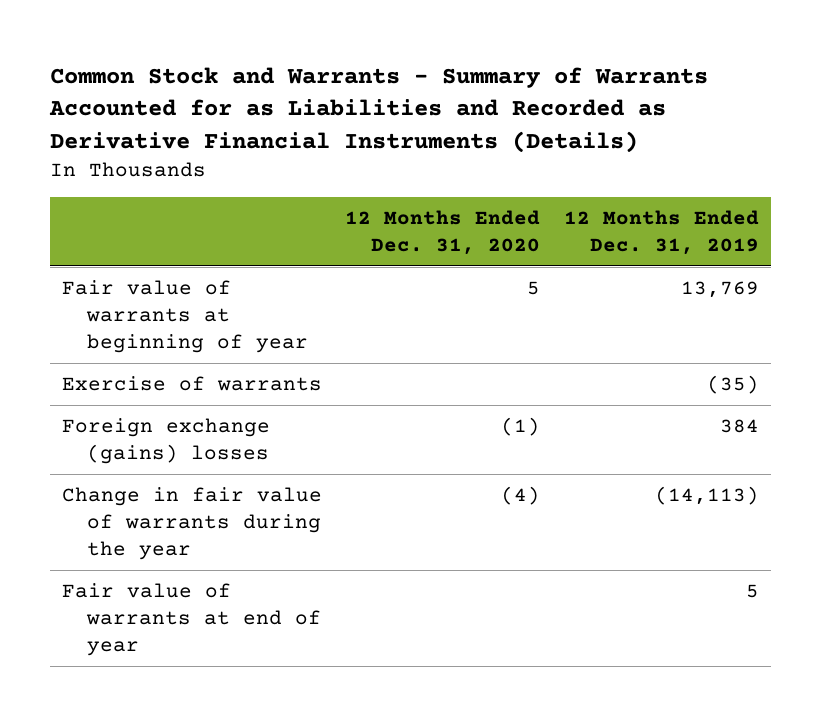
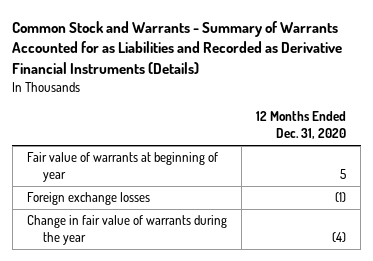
[563,210,759,255] 12 Months Ended Dec. 31, 2019 -> none
[62,376,323,392] Exercise of warrants -> none
[62,418,271,464] Foreign exchange (gains) losses -> [26,192,150,206] Foreign exchange losses
[62,583,321,656] Fair value of warrants at end of year -> none

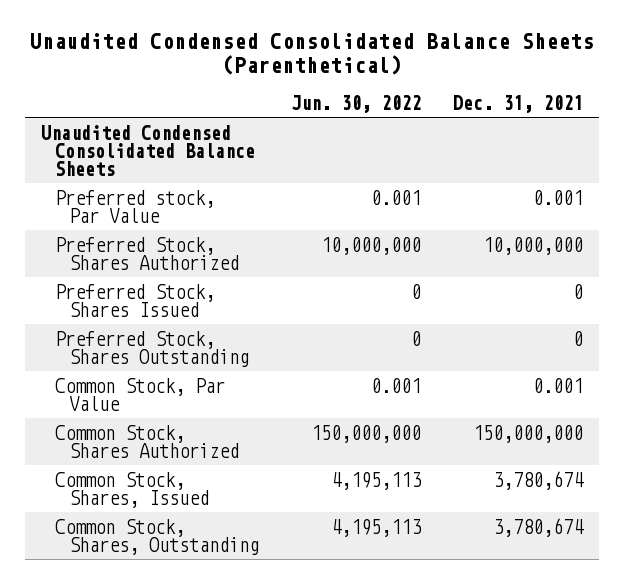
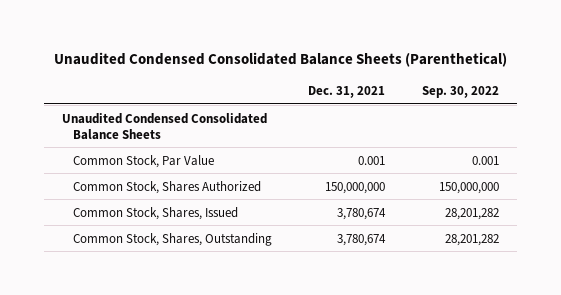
[291,94,422,113] Jun. 30, 2022 -> none
none -> [421,85,499,98] Sep. 30, 2022
[55,189,216,223] Preferred stock, Par Value -> none
[55,236,239,270] Preferred Stock, Shares Authorized -> none
[55,283,216,317] Preferred Stock, Shares Issued -> none
[55,330,249,367] Preferred Stock, Shares Outstanding -> none

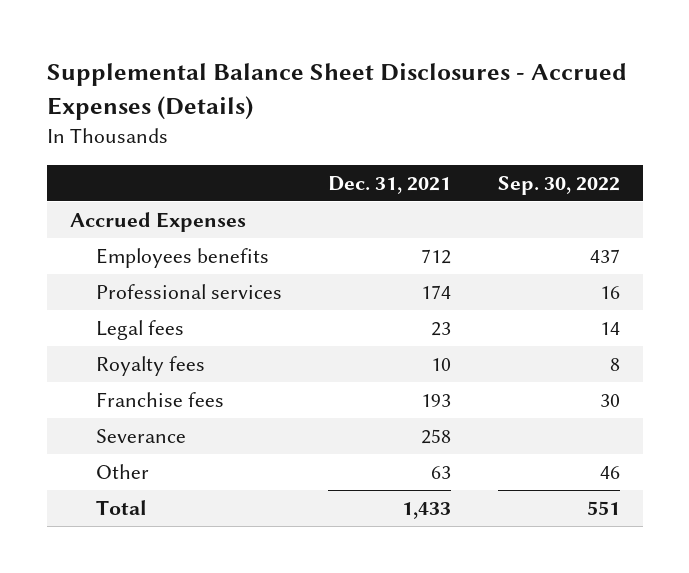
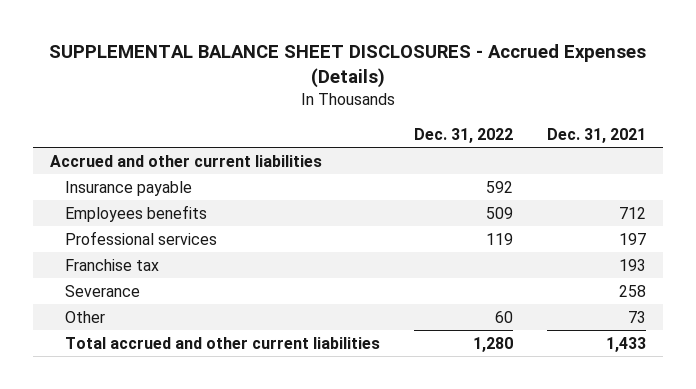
[46,63,627,120] Supplemental Balance Sheet Disclosures - Accrued Expenses (Details) -> [48,44,646,89] SUPPLEMENTAL BALANCE SHEET DISCLOSURES - Accrued Expenses (Details)
[497,175,620,195] Sep. 30, 2022 -> none
none -> [413,127,513,143] Dec. 31, 2022
[69,212,246,233] Accrued Expenses -> [50,154,323,167] Accrued and other current liabilities
none -> [64,180,192,196] Insurance payable
[96,320,185,341] Legal fees -> none
[96,356,206,377] Royalty fees -> none
[421,285,452,300] 174 -> [618,232,646,245] 197
[96,392,225,408] Franchise fees -> [64,258,159,271] Franchise tax
[431,466,452,480] 63 -> [627,310,646,323] 73
[96,500,148,516] Total -> [64,336,380,349] Total accrued and other current liabilities

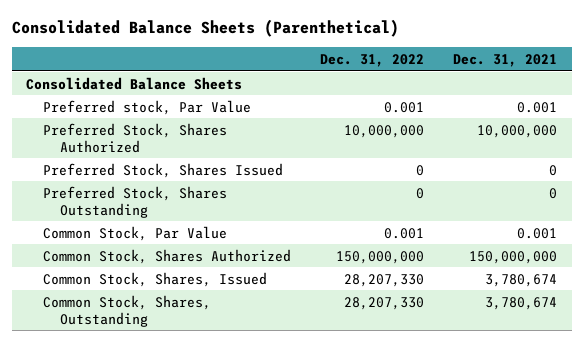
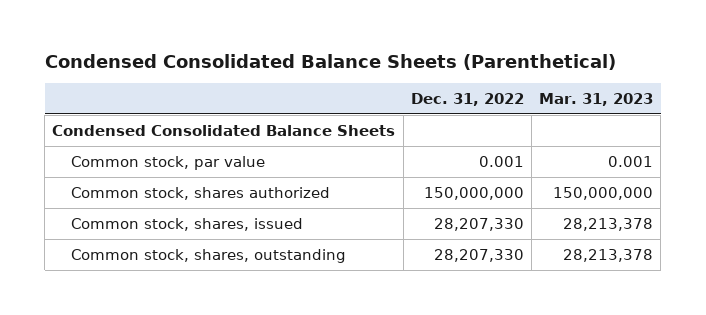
[11,19,399,38] Consolidated Balance Sheets (Parenthetical) -> [44,54,616,71] Condensed Consolidated Balance Sheets (Parenthetical)
[453,53,558,67] Dec. 31, 2021 -> none
none -> [539,93,654,107] Mar. 31, 2023
[42,99,251,115] Preferred stock, Par Value -> none
[42,122,227,153] Preferred Stock, Shares Authorized -> none
[42,162,283,178] Preferred Stock, Shares Issued -> none
[42,185,227,218] Preferred Stock, Shares Outstanding -> none
[26,76,243,90] Consolidated Balance Sheets -> [52,124,396,136] Condensed Consolidated Balance Sheets
[42,225,227,241] Common Stock, Par Value -> [70,155,265,170] Common stock, par value
[42,248,291,264] Common Stock, Shares Authorized -> [70,186,330,200] Common stock, shares authorized
[42,271,267,287] Common Stock, Shares, Issued -> [70,217,303,231] Common stock, shares, issued
[42,294,211,327] Common Stock, Shares, Outstanding -> [70,248,346,263] Common stock, shares, outstanding

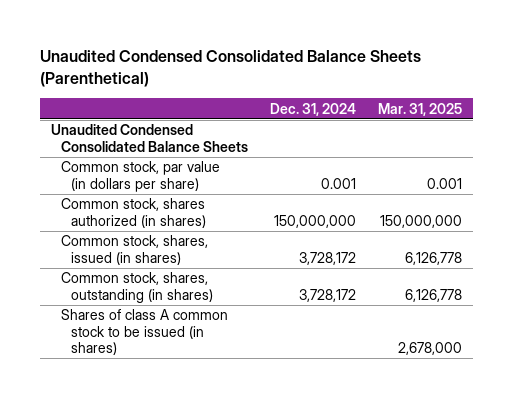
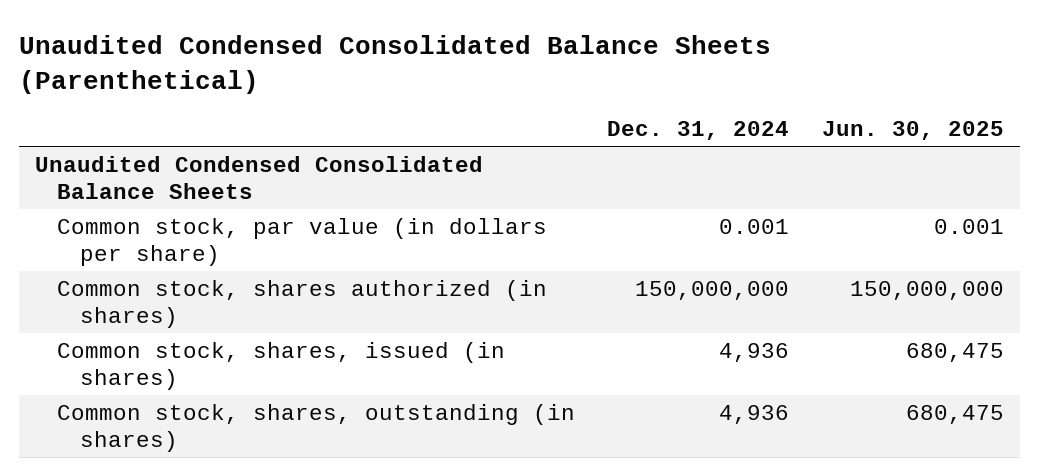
[378,102,463,116] Mar. 31, 2025 -> none
none -> [821,121,1004,141] Jun. 30, 2025
[61,309,229,356] Shares of class A common stock to be issued (in shares) -> none
[299,251,357,265] 3,728,172 -> [719,343,790,363] 4,936
[299,288,357,302] 3,728,172 -> [719,405,790,425] 4,936

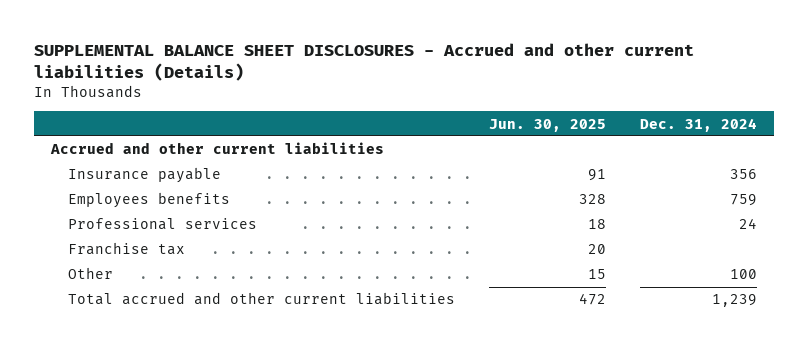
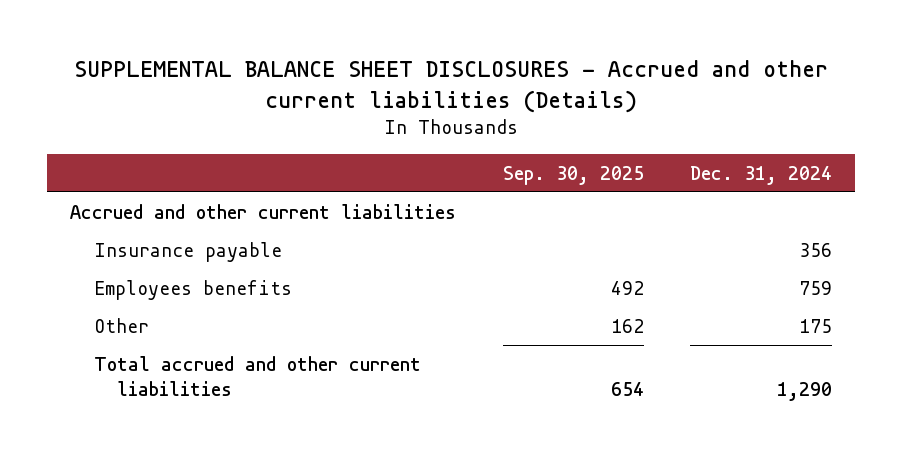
[488,118,606,132] Jun. 30, 2025 -> none
none -> [502,165,644,185] Sep. 30, 2025
[67,218,257,231] Professional services -> none
[67,242,185,256] Franchise tax -> none
[730,269,758,280] 100 -> [799,318,833,333] 175
[712,294,758,308] 1,239 -> [777,381,833,401] 1,290

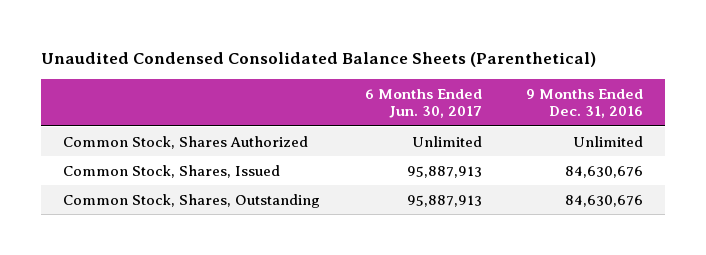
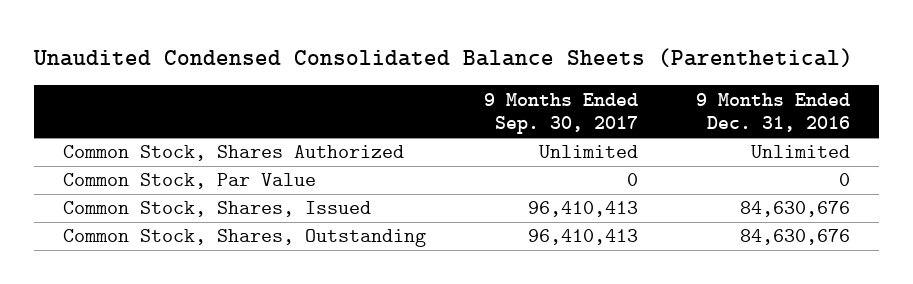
[364,88,482,119] 6 Months Ended Jun. 30, 2017 -> none
none -> [484,92,639,135] 9 Months Ended Sep. 30, 2017
none -> [62,173,316,190] Common Stock, Par Value

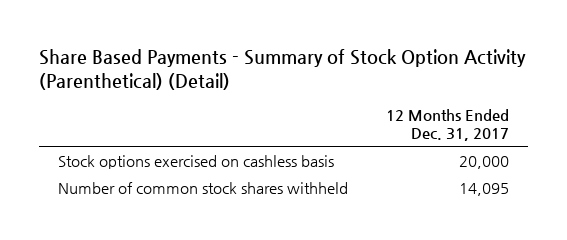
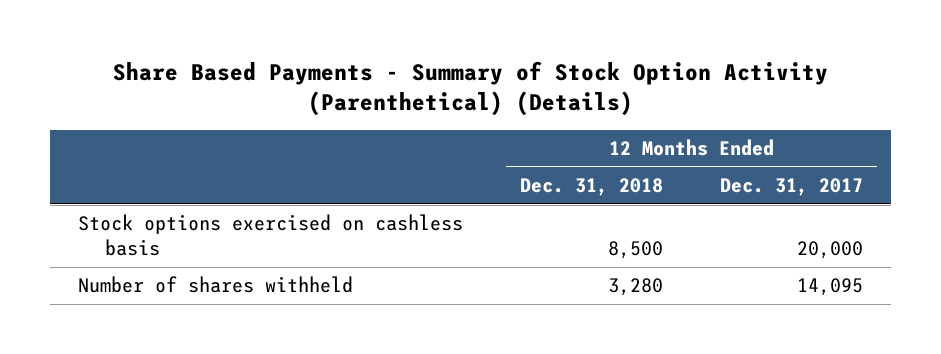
[39,49,527,90] Share Based Payments - Summary of Stock Option Activity (Parenthetical) (Detail) -> [112,61,828,117] Share Based Payments - Summary of Stock Option Activity (Parenthetical) (Details)
none -> [520,178,664,197] Dec. 31, 2018
[58,181,349,194] Number of common stock shares withheld -> [78,276,354,294] Number of shares withheld

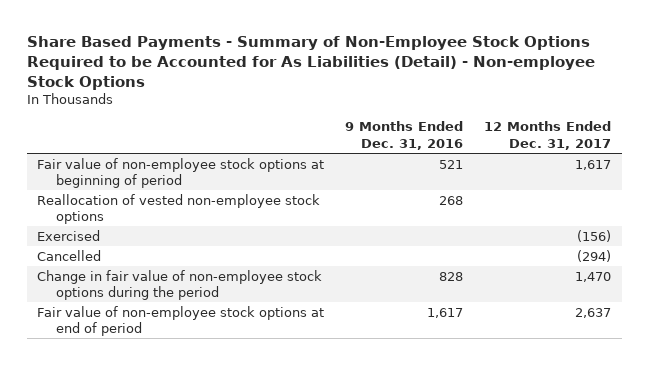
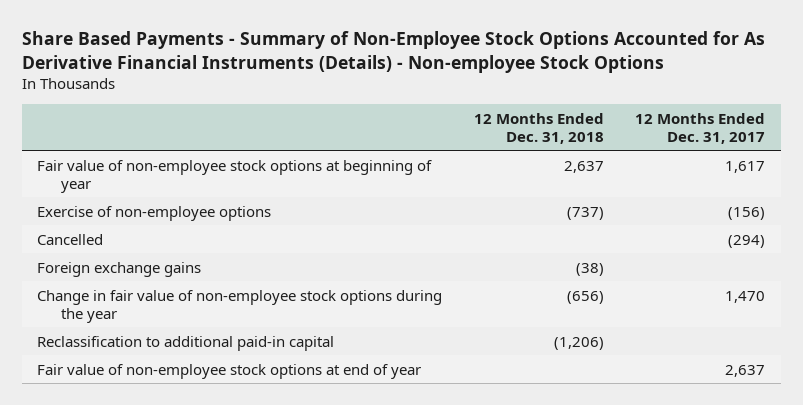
[26,35,595,90] Share Based Payments - Summary of Non-Employee Stock Options Required to be Accounted for As Liabilities (Detail) - Non-employee Stock Options -> [21,31,765,73] Share Based Payments - Summary of Non-Employee Stock Options Accounted for As Derivative Financial Instruments (Details) - Non-employee Stock Options
[345,121,464,150] 9 Months Ended Dec. 31, 2016 -> none
none -> [473,112,604,144] 12 Months Ended Dec. 31, 2018
[37,193,321,225] Reallocation of vested non-employee stock options -> none
[37,157,325,189] Fair value of non-employee stock options at beginning of period -> [37,159,433,193] Fair value of non-employee stock options at beginning of year
[37,229,101,241] Exercised -> [37,205,272,221] Exercise of non-employee options
none -> [37,261,202,277] Foreign exchange gains
[37,269,323,301] Change in fair value of non-employee stock options during the period -> [37,289,443,323] Change in fair value of non-employee stock options during the year
none -> [37,335,335,351] Reclassification to additional paid-in capital
[37,305,325,337] Fair value of non-employee stock options at end of period -> [37,363,422,379] Fair value of non-employee stock options at end of year

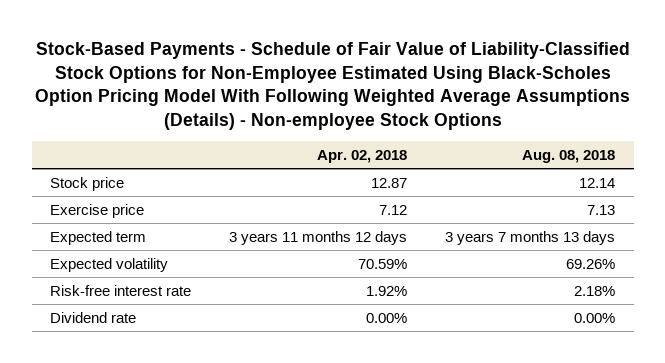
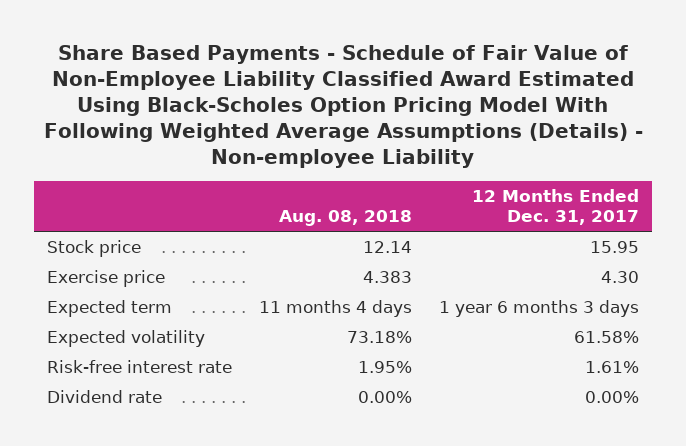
[34,42,630,130] Stock-Based Payments - Schedule of Fair Value of Liability-Classified Stock Options for Non-Employee Estimated Using Black-Scholes Option Pricing Model With Following Weighted Average Assumptions (Details) - Non-employee Stock Options -> [44,44,644,169] Share Based Payments - Schedule of Fair Value of Non-Employee Liability Classified Award Estimated Using Black-Scholes Option Pricing Model With Following Weighted Average Assumptions (Details) - Non-employee Liability
[317,149,408,163] Apr. 02, 2018 -> none
none -> [471,189,639,226] 12 Months Ended Dec. 31, 2017
[586,204,615,215] 7.13 -> [363,271,413,284] 4.383
[444,230,615,245] 3 years 7 months 13 days -> [259,300,413,318] 11 months 4 days
[565,258,615,269] 69.26% -> [347,331,413,344] 73.18%
[573,285,615,296] 2.18% -> [358,361,413,374] 1.95%

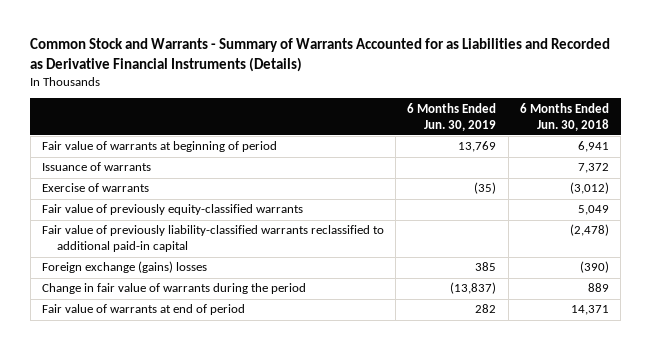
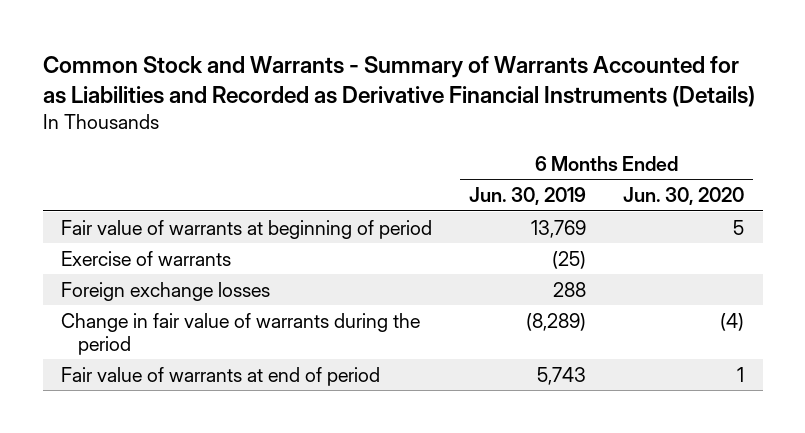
[520,102,610,131] 6 Months Ended Jun. 30, 2018 -> none
none -> [623,187,745,206] Jun. 30, 2020
[41,162,151,172] Issuance of warrants -> none
[41,204,303,216] Fair value of previously equity-classified warrants -> none
[41,225,384,253] Fair value of previously liability-classified warrants reclassified to additional paid-in capital -> none
[474,182,497,195] (35) -> [552,250,587,269] (25)
[41,261,207,274] Foreign exchange (gains) losses -> [61,281,271,301] Foreign exchange losses
[475,262,497,272] 385 -> [553,281,587,297] 288
[450,282,497,295] (13,837) -> [526,312,587,331] (8,289)
[475,304,497,314] 282 -> [537,366,587,385] 5,743

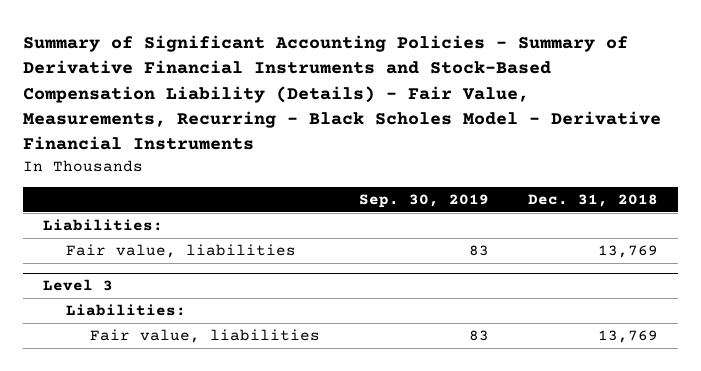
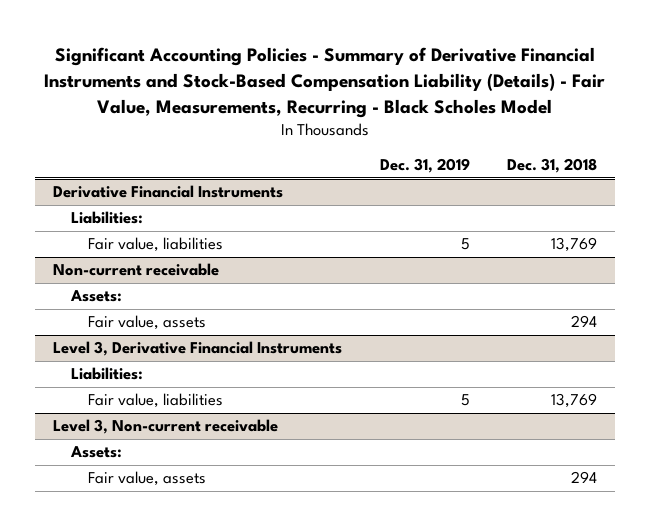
[23,35,662,150] Summary of Significant Accounting Policies - Summary of Derivative Financial Instruments and Stock-Based Compensation Liability (Details) - Fair Value, Measurements, Recurring - Black Scholes Model - Derivative Financial Instruments -> [44,46,606,118] Significant Accounting Policies - Summary of Derivative Financial Instruments and Stock-Based Compensation Liability (Details) - Fair Value, Measurements, Recurring - Black Scholes Model
[358,193,489,208] Sep. 30, 2019 -> none
none -> [379,158,470,174] Dec. 31, 2019
none -> [53,185,284,199] Derivative Financial Instruments
[42,279,113,292] Level 3 -> [53,263,220,277] Non-current receivable
none -> [69,290,122,303] Assets:
none -> [88,315,207,331] Fair value, assets
none -> [53,341,343,357] Level 3, Derivative Financial Instruments
none -> [53,419,279,435] Level 3, Non-current receivable
none -> [69,446,122,459] Assets:
none -> [88,471,207,487] Fair value, assets

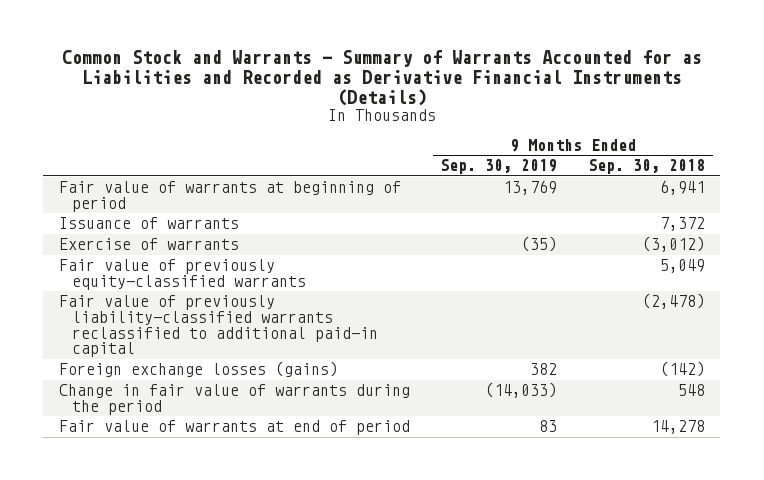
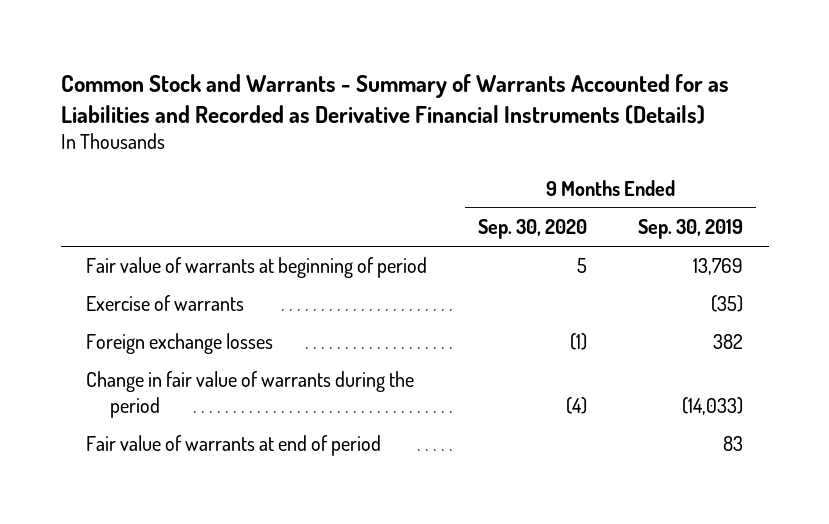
[588,159,706,175] Sep. 30, 2018 -> none
none -> [478,219,588,240] Sep. 30, 2020
[58,217,239,230] Issuance of warrants -> none
[58,259,306,290] Fair value of previously equity-classified warrants -> none
[58,295,378,358] Fair value of previously liability-classified warrants reclassified to additional paid-in capital -> none
[58,361,338,378] Foreign exchange losses (gains) -> [86,333,274,355] Foreign exchange losses

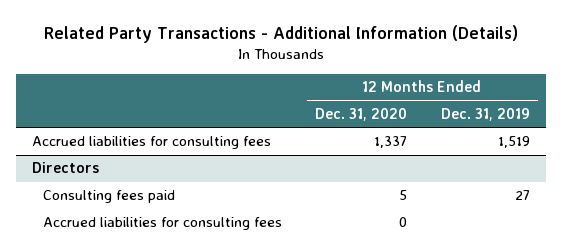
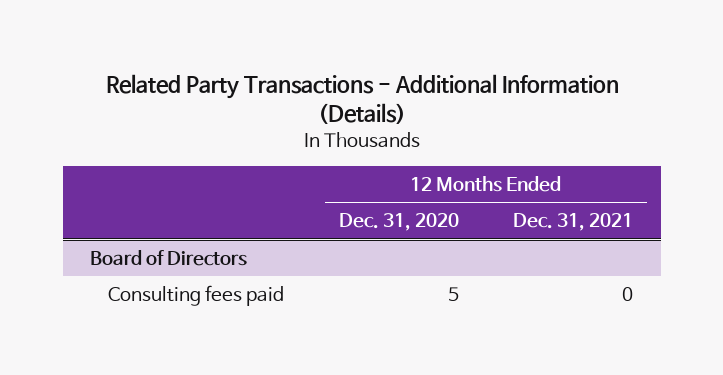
[440,108,530,122] Dec. 31, 2019 -> none
none -> [513,213,634,232] Dec. 31, 2021
[32,136,272,150] Accrued liabilities for consulting fees -> none
[32,162,100,174] Directors -> [89,250,247,267] Board of Directors
[42,217,282,231] Accrued liabilities for consulting fees -> none

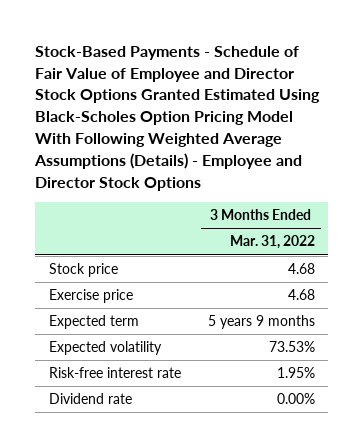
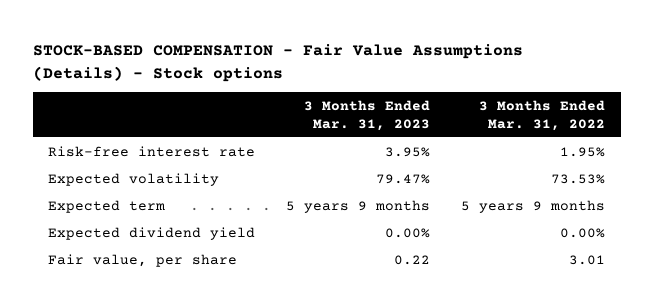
[33,45,320,191] Stock-Based Payments - Schedule of Fair Value of Employee and Director Stock Options Granted Estimated Using Black-Scholes Option Pricing Model With Following Weighted Average Assumptions (Details) - Employee and Director Stock Options -> [32,44,523,82] STOCK-BASED COMPENSATION - Fair Value Assumptions (Details) - Stock options
none -> [304,99,431,131] 3 Months Ended Mar. 31, 2023
[48,263,118,278] Stock price -> none
[48,289,133,304] Exercise price -> none
[48,341,162,356] Expected volatility -> [48,172,220,186] Expected volatility
[48,315,139,330] Expected term -> [48,199,166,213] Expected term
[48,393,132,405] Dividend rate -> [48,226,256,240] Expected dividend yield
none -> [48,253,238,267] Fair value, per share

